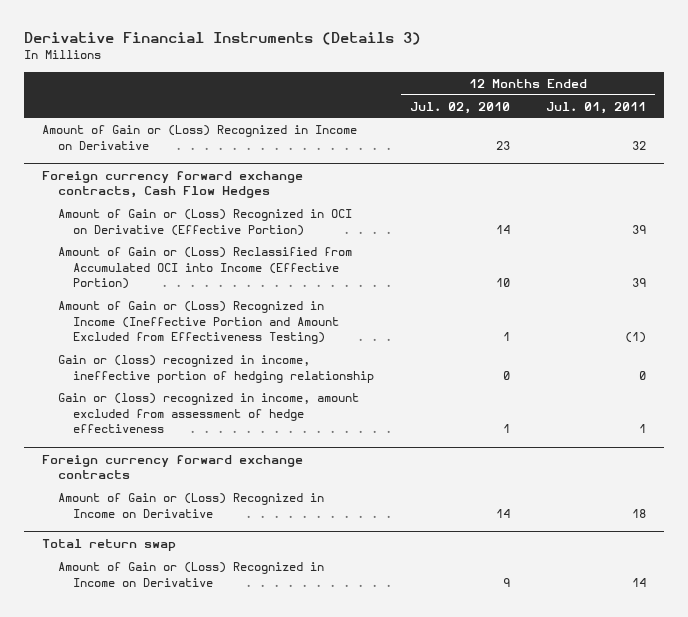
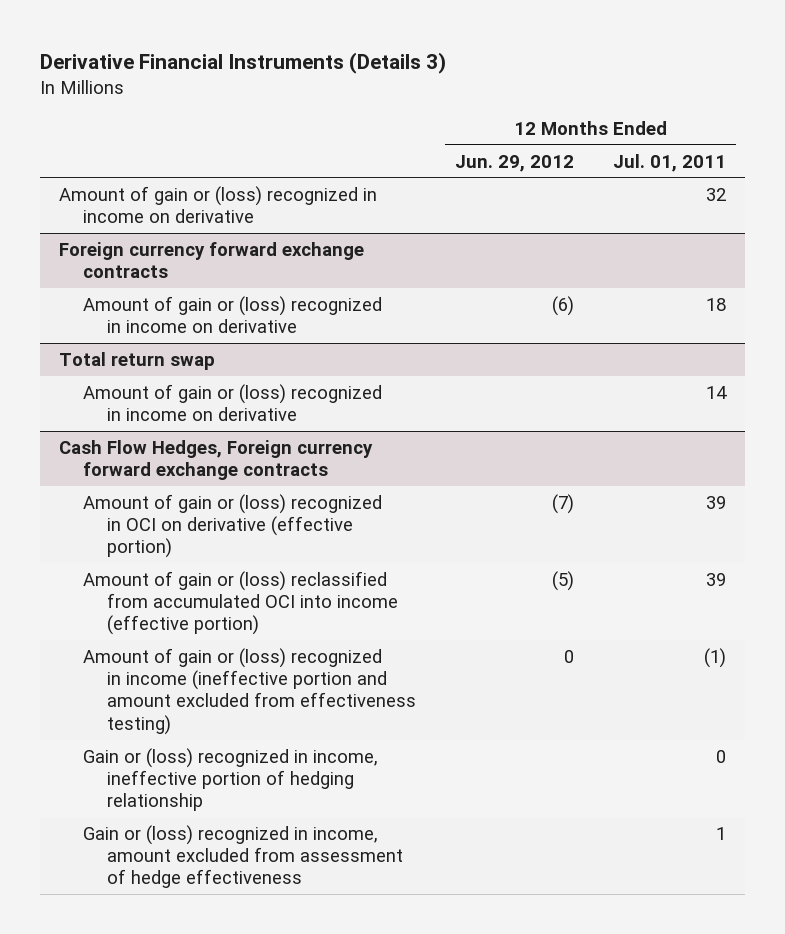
[410,101,511,114] Jul. 02, 2010 -> none
none -> [455,154,575,172] Jun. 29, 2012
[42,170,304,199] Foreign currency forward exchange contracts, Cash Flow Hedges -> none
[57,209,352,236] Amount of Gain or (Loss) Recognized in OCI on Derivative (Effective Portion) -> none
[57,247,352,290] Amount of Gain or (Loss) Reclassified from Accumulated OCI into Income (Effective Portion) -> none
[57,301,340,345] Amount of Gain or (Loss) Recognized in Income (Ineffective Portion and Amount Excluded from Effectiveness Testing) -> none
[57,355,375,383] Gain or (loss) recognized in income, ineffective portion of hedging relationship -> none
[57,393,359,434] Gain or (loss) recognized in income, amount excluded from assessment of hedge effectiveness -> none
[42,125,358,150] Amount of Gain or (Loss) Recognized in Income on Derivative -> [59,185,378,224] Amount of gain or (loss) recognized in income on derivative
[57,493,324,518] Amount of Gain or (Loss) Recognized in Income on Derivative -> [83,295,383,334] Amount of gain or (loss) recognized in income on derivative
[57,562,324,587] Amount of Gain or (Loss) Recognized in Income on Derivative -> [83,383,383,422] Amount of gain or (loss) recognized in income on derivative
none -> [59,439,374,481] Cash Flow Hedges, Foreign currency forward exchange contracts
none -> [83,493,383,559] Amount of gain or (loss) recognized in OCI on derivative (effective portion)
none -> [83,570,399,636] Amount of gain or (loss) reclassified from accumulated OCI into income (effective portion)
none -> [83,647,417,735] Amount of gain or (loss) recognized in income (ineffective portion and amount excluded from effectiveness testing)
none -> [83,747,379,812] Gain or (loss) recognized in income, ineffective portion of hedging relationship
none -> [83,824,404,889] Gain or (loss) recognized in income, amount excluded from assessment of hedge effectiveness

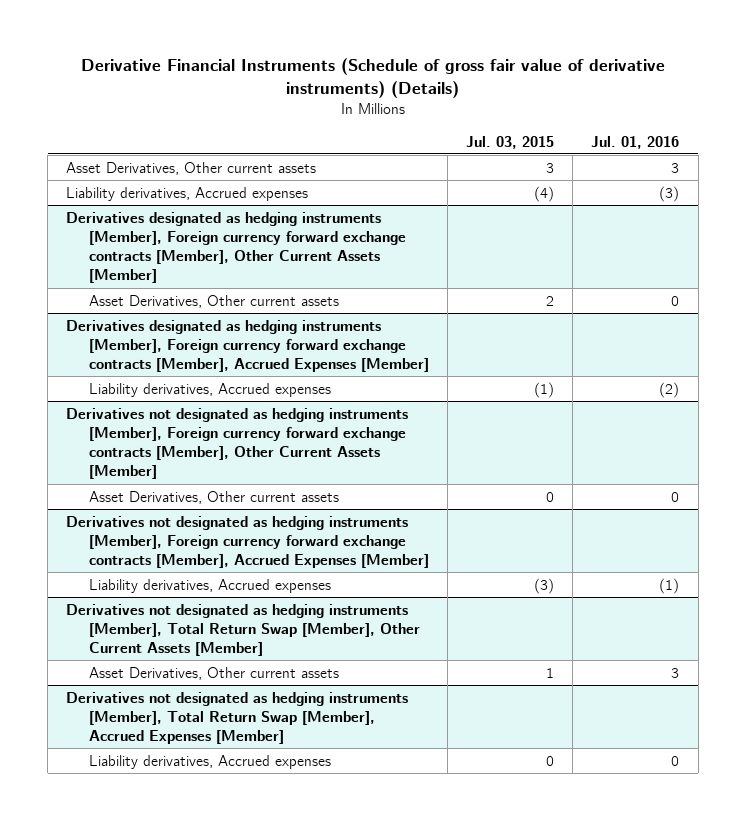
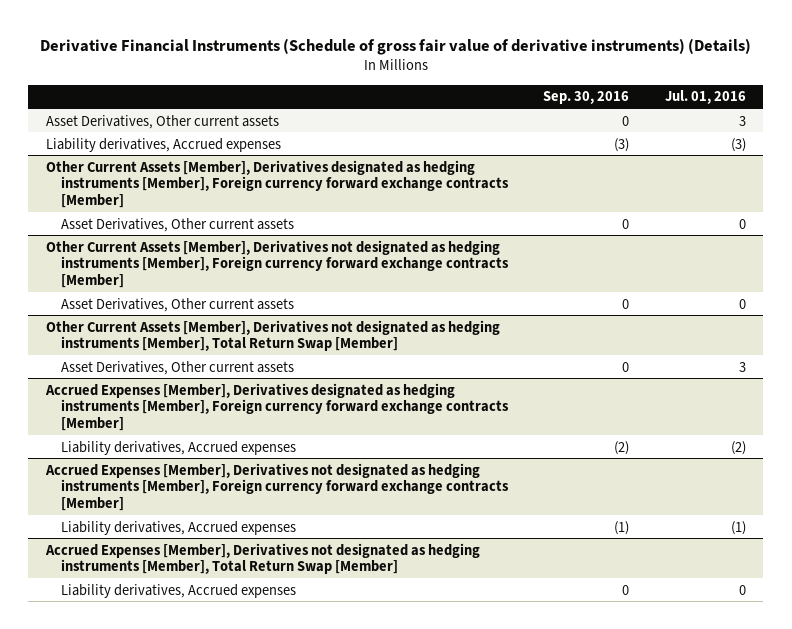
[465,135,554,149] Jul. 03, 2015 -> none
none -> [543,91,630,105] Sep. 30, 2016
[66,211,406,284] Derivatives designated as hedging instruments [Member], Foreign currency forward exchange contracts [Member], Other Current Assets [Member] -> [46,159,509,208] Other Current Assets [Member], Derivatives designated as hedging instruments [Member], Foreign currency forward exchange contracts [Member]
[66,319,429,373] Derivatives designated as hedging instruments [Member], Foreign currency forward exchange contracts [Member], Accrued Expenses [Member] -> none
[88,382,331,397] Liability derivatives, Accrued expenses -> none
[66,407,409,480] Derivatives not designated as hedging instruments [Member], Foreign currency forward exchange contracts [Member], Other Current Assets [Member] -> [46,239,509,288] Other Current Assets [Member], Derivatives not designated as hedging instruments [Member], Foreign currency forward exchange contracts [Member]
[66,515,429,569] Derivatives not designated as hedging instruments [Member], Foreign currency forward exchange contracts [Member], Accrued Expenses [Member] -> none
[88,578,331,593] Liability derivatives, Accrued expenses -> none
[66,603,420,657] Derivatives not designated as hedging instruments [Member], Total Return Swap [Member], Other Current Assets [Member] -> [46,319,501,352] Other Current Assets [Member], Derivatives not designated as hedging instruments [Member], Total Return Swap [Member]
none -> [45,382,509,431] Accrued Expenses [Member], Derivatives designated as hedging instruments [Member], Foreign currency forward exchange contracts [Member]
none -> [60,440,296,455] Liability derivatives, Accrued expenses
none -> [45,462,509,511] Accrued Expenses [Member], Derivatives not designated as hedging instruments [Member], Foreign currency forward exchange contracts [Member]
none -> [60,520,296,535] Liability derivatives, Accrued expenses
[66,691,409,745] Derivatives not designated as hedging instruments [Member], Total Return Swap [Member], Accrued Expenses [Member] -> [45,542,481,575] Accrued Expenses [Member], Derivatives not designated as hedging instruments [Member], Total Return Swap [Member]

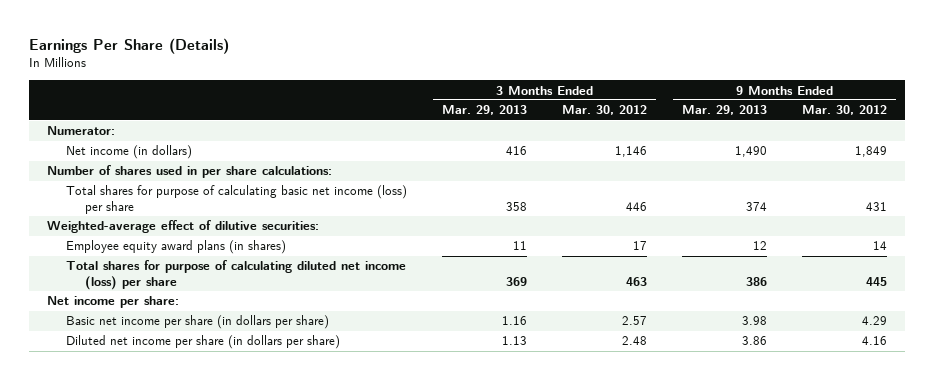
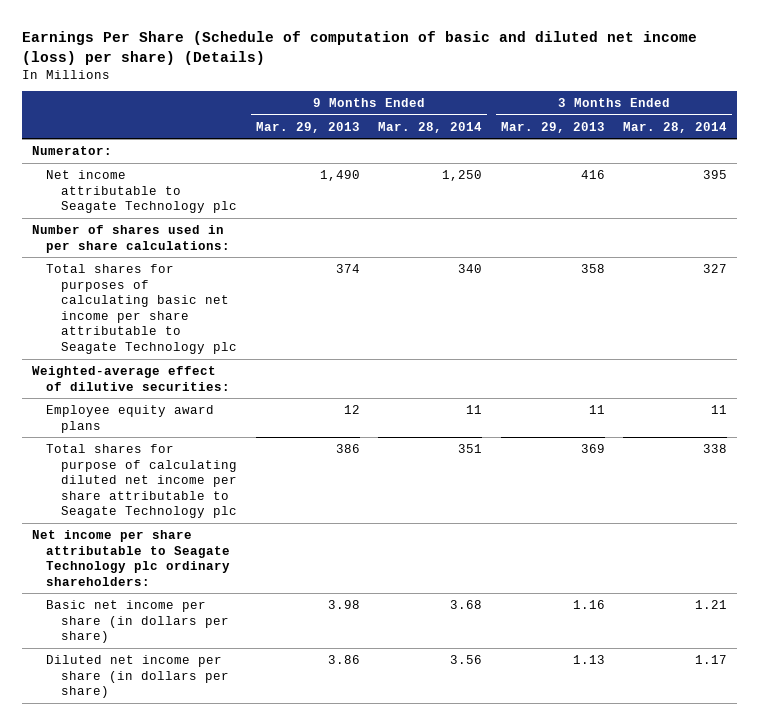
[29,37,230,54] Earnings Per Share (Details) -> [22,30,698,65] Earnings Per Share (Schedule of computation of basic and diluted net income (loss) per share) (Details)
[562,105,648,116] Mar. 30, 2012 -> none
[802,105,888,116] Mar. 30, 2012 -> none
none -> [378,121,483,133] Mar. 28, 2014
none -> [623,121,728,133] Mar. 28, 2014
[65,145,192,160] Net income (in dollars) -> [46,169,238,214] Net income attributable to Seagate Technology plc
[65,185,407,215] Total shares for purpose of calculating basic net income (loss) per share -> [46,263,238,355] Total shares for purposes of calculating basic net income per share attributable to Seagate Technology plc
[65,240,286,255] Employee equity award plans (in shares) -> [46,404,215,433] Employee equity award plans
[65,260,406,291] Total shares for purpose of calculating diluted net income (loss) per share -> [46,443,238,519] Total shares for purpose of calculating diluted net income per share attributable to Seagate Technology plc
[46,296,179,309] Net income per share: -> [31,529,231,586] Net income per share attributable to Seagate Technology plc ordinary shareholders:

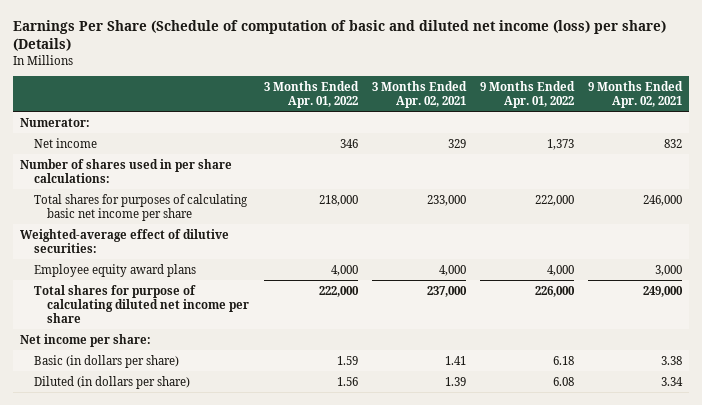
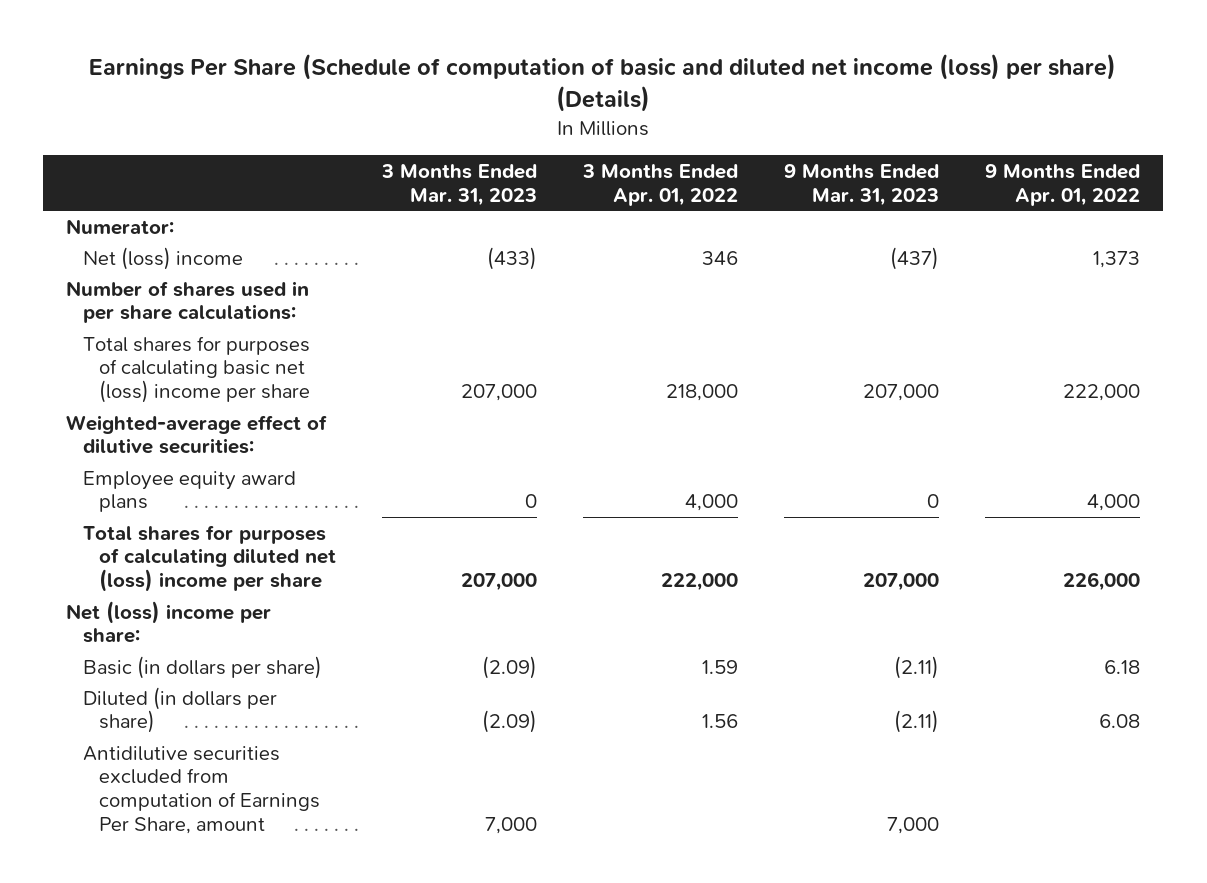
[371,80,467,108] 3 Months Ended Apr. 02, 2021 -> none
[588,80,684,108] 9 Months Ended Apr. 02, 2021 -> none
none -> [381,164,538,206] 3 Months Ended Mar. 31, 2023
none -> [784,164,940,206] 9 Months Ended Mar. 31, 2023
[33,137,97,148] Net income -> [82,246,243,270] Net (loss) income
[33,193,248,221] Total shares for purposes of calculating basic net income per share -> [82,335,310,404] Total shares for purposes of calculating basic net (loss) income per share
[33,284,250,323] Total shares for purpose of calculating diluted net income per share -> [82,524,336,593] Total shares for purposes of calculating diluted net (loss) income per share
[19,333,151,347] Net income per share: -> [66,600,272,644] Net (loss) income per share:
none -> [82,745,320,834] Antidilutive securities excluded from computation of Earnings Per Share, amount

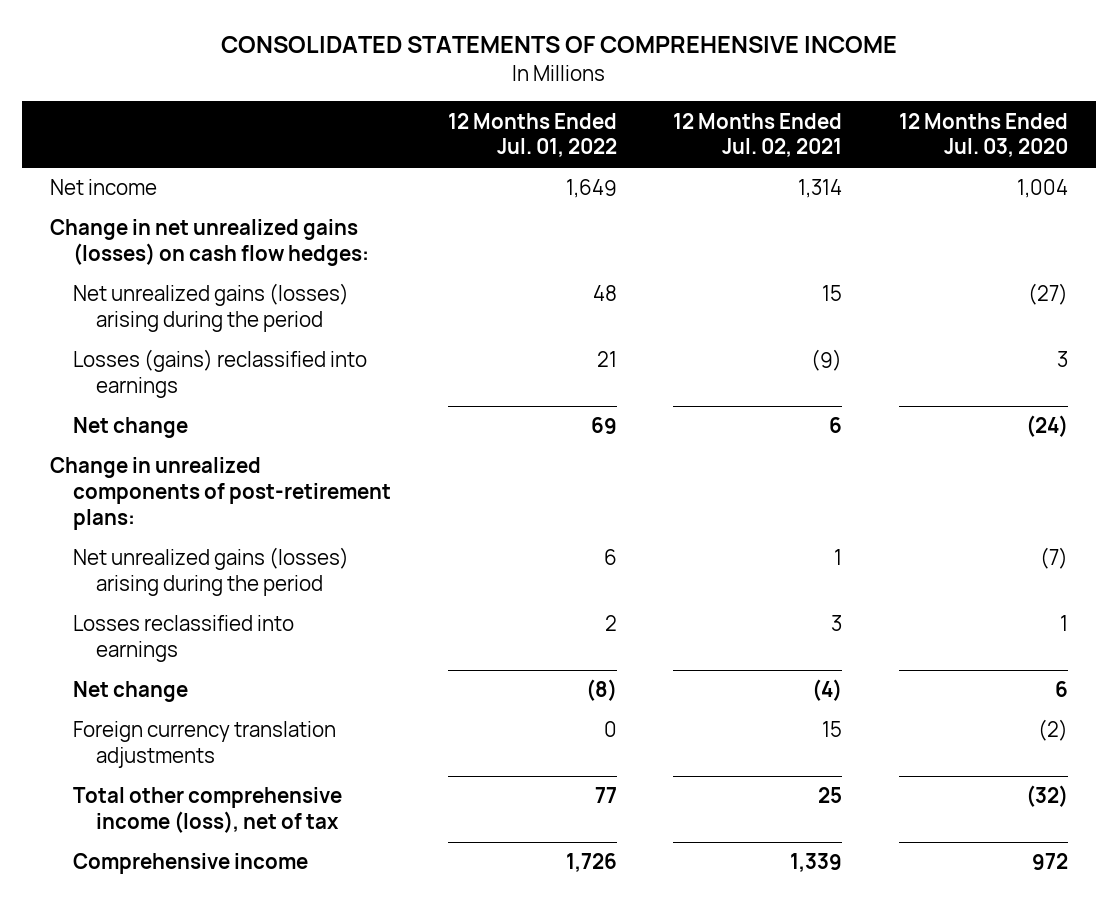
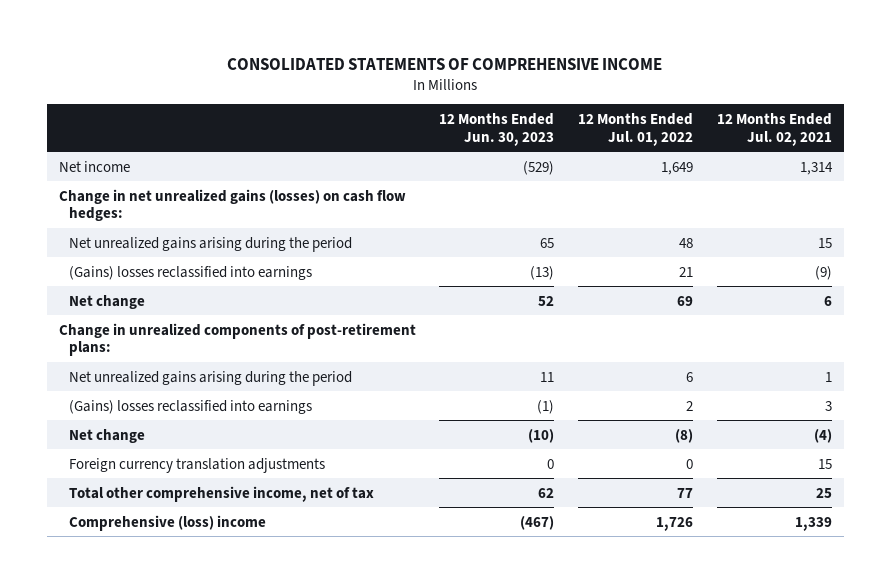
[899,112,1069,158] 12 Months Ended Jul. 03, 2020 -> none
none -> [439,113,555,146] 12 Months Ended Jun. 30, 2023
[73,283,350,333] Net unrealized gains (losses) arising during the period -> [69,236,353,252] Net unrealized gains arising during the period
[73,349,368,399] Losses (gains) reclassified into earnings -> [69,265,313,280] (Gains) losses reclassified into earnings
[73,547,350,597] Net unrealized gains (losses) arising during the period -> [69,370,353,386] Net unrealized gains arising during the period
[73,615,295,663] Losses reclassified into earnings -> [69,399,313,414] (Gains) losses reclassified into earnings
[73,787,343,834] Total other comprehensive income (loss), net of tax -> [69,485,375,502] Total other comprehensive income, net of tax
[73,853,309,875] Comprehensive income -> [69,514,267,531] Comprehensive (loss) income

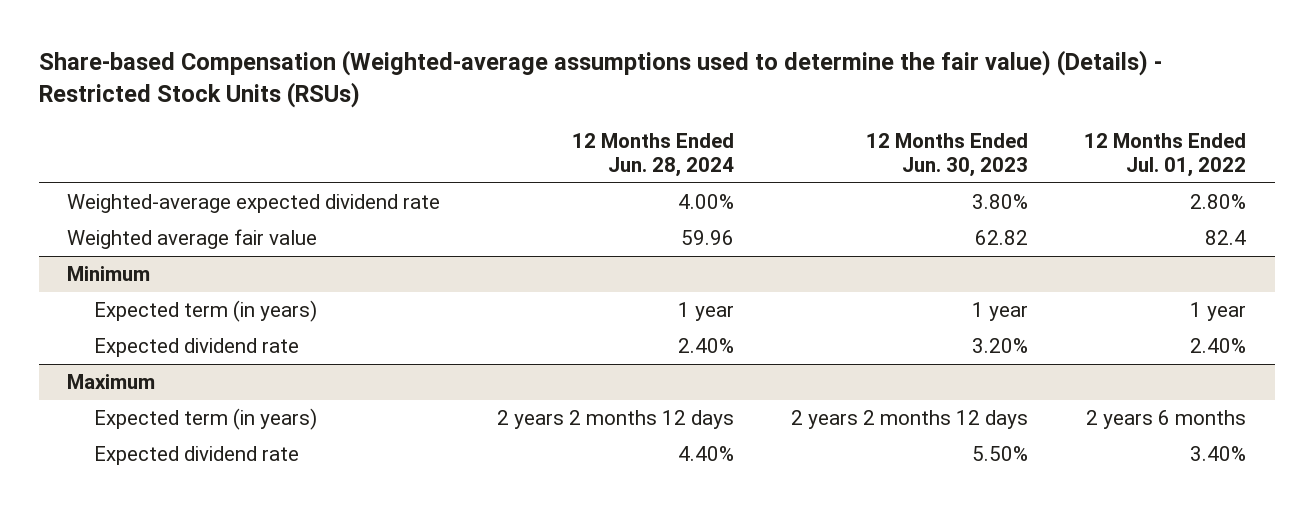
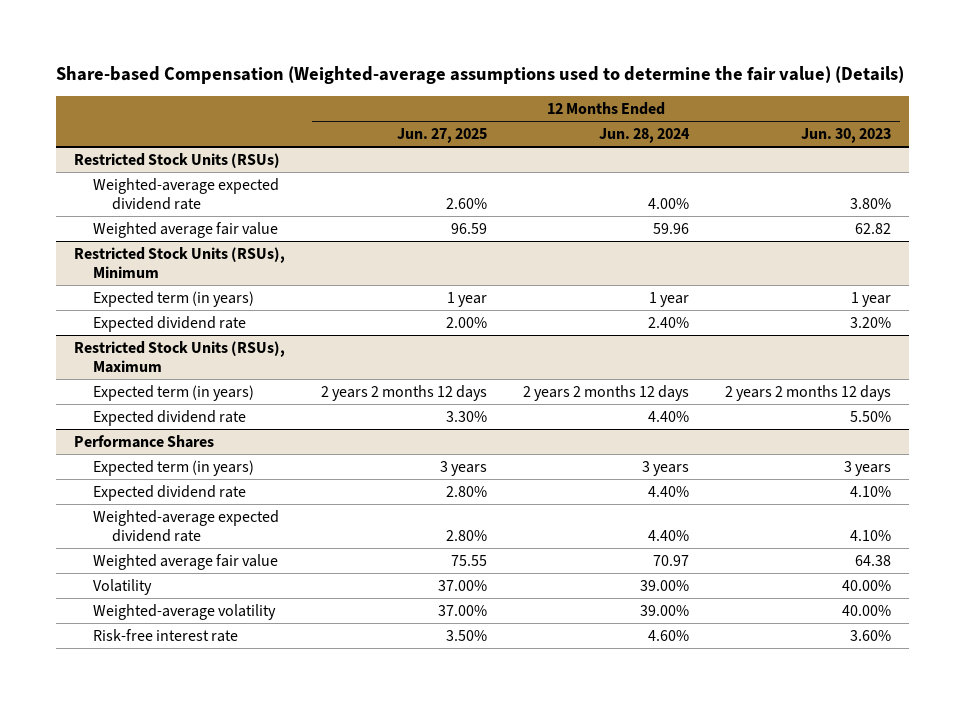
[38,50,1162,109] Share-based Compensation (Weighted-average assumptions used to determine the fair value) (Details) - Restricted Stock Units (RSUs) -> [55,66,904,85] Share-based Compensation (Weighted-average assumptions used to determine the fair value) (Details)
[1084,132,1247,177] 12 Months Ended Jul. 01, 2022 -> none
none -> [396,127,487,143] Jun. 27, 2025
none -> [73,152,280,168] Restricted Stock Units (RSUs)
[67,266,151,282] Minimum -> none
none -> [73,246,285,279] Restricted Stock Units (RSUs), Minimum
[67,374,156,390] Maximum -> none
none -> [73,340,285,374] Restricted Stock Units (RSUs), Maximum
none -> [73,434,214,448] Performance Shares
none -> [92,459,254,476] Expected term (in years)
none -> [92,484,246,501] Expected dividend rate
none -> [92,509,279,543] Weighted-average expected dividend rate
none -> [92,553,278,570] Weighted average fair value
none -> [92,578,152,595] Volatility
none -> [92,603,276,620] Weighted-average volatility
none -> [92,628,238,642] Risk-free interest rate

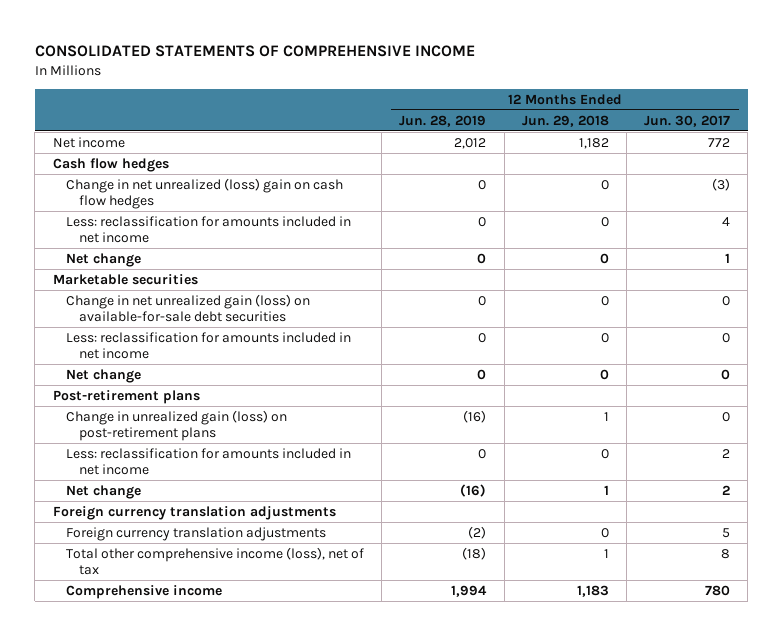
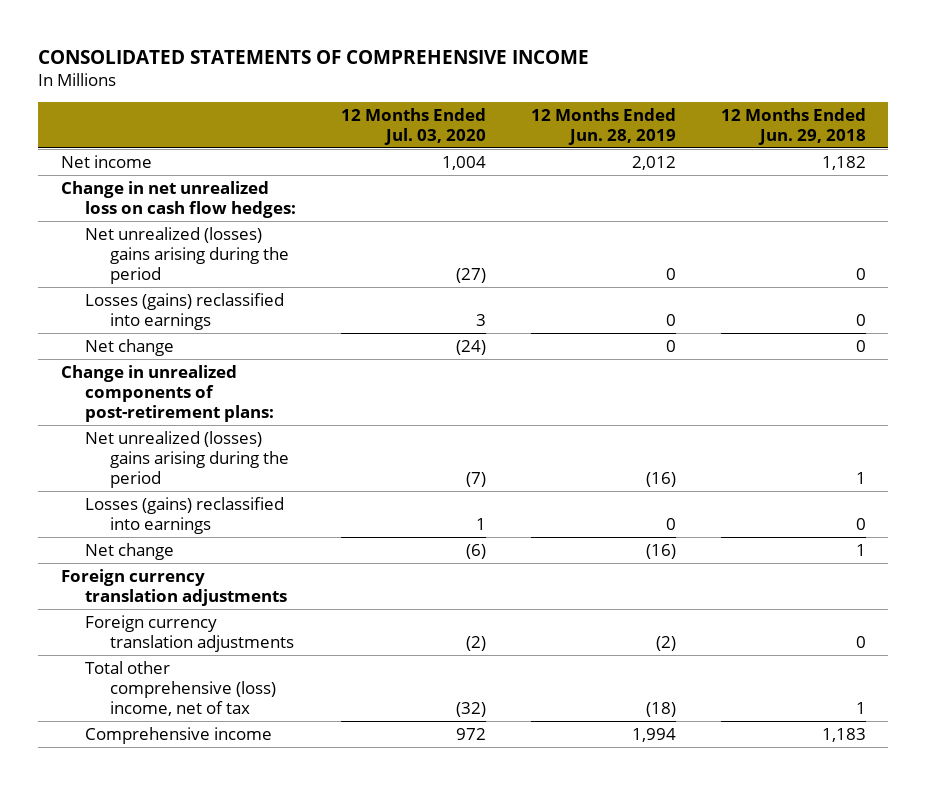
[644,114,731,127] Jun. 30, 2017 -> none
none -> [341,107,487,145] 12 Months Ended Jul. 03, 2020
[66,252,142,267] Net change -> none
[52,273,198,285] Marketable securities -> none
[66,293,311,322] Change in net unrealized gain (loss) on available-for-sale debt securities -> none
[66,331,352,359] Less: reclassification for amounts included in net income -> none
[52,157,169,172] Cash flow hedges -> [60,180,297,218] Change in net unrealized loss on cash flow hedges:
[66,177,344,209] Change in net unrealized (loss) gain on cash flow hedges -> [85,226,289,284] Net unrealized (losses) gains arising during the period
[66,215,352,243] Less: reclassification for amounts included in net income -> [85,292,285,330] Losses (gains) reclassified into earnings
[52,389,200,404] Post-retirement plans -> [60,364,275,422] Change in unrealized components of post-retirement plans:
[66,409,288,441] Change in unrealized gain (loss) on post-retirement plans -> [85,430,289,488] Net unrealized (losses) gains arising during the period
[66,447,352,475] Less: reclassification for amounts included in net income -> [85,496,285,534] Losses (gains) reclassified into earnings
[66,546,365,575] Total other comprehensive income (loss), net of tax -> [85,660,276,716] Total other comprehensive (loss) income, net of tax

